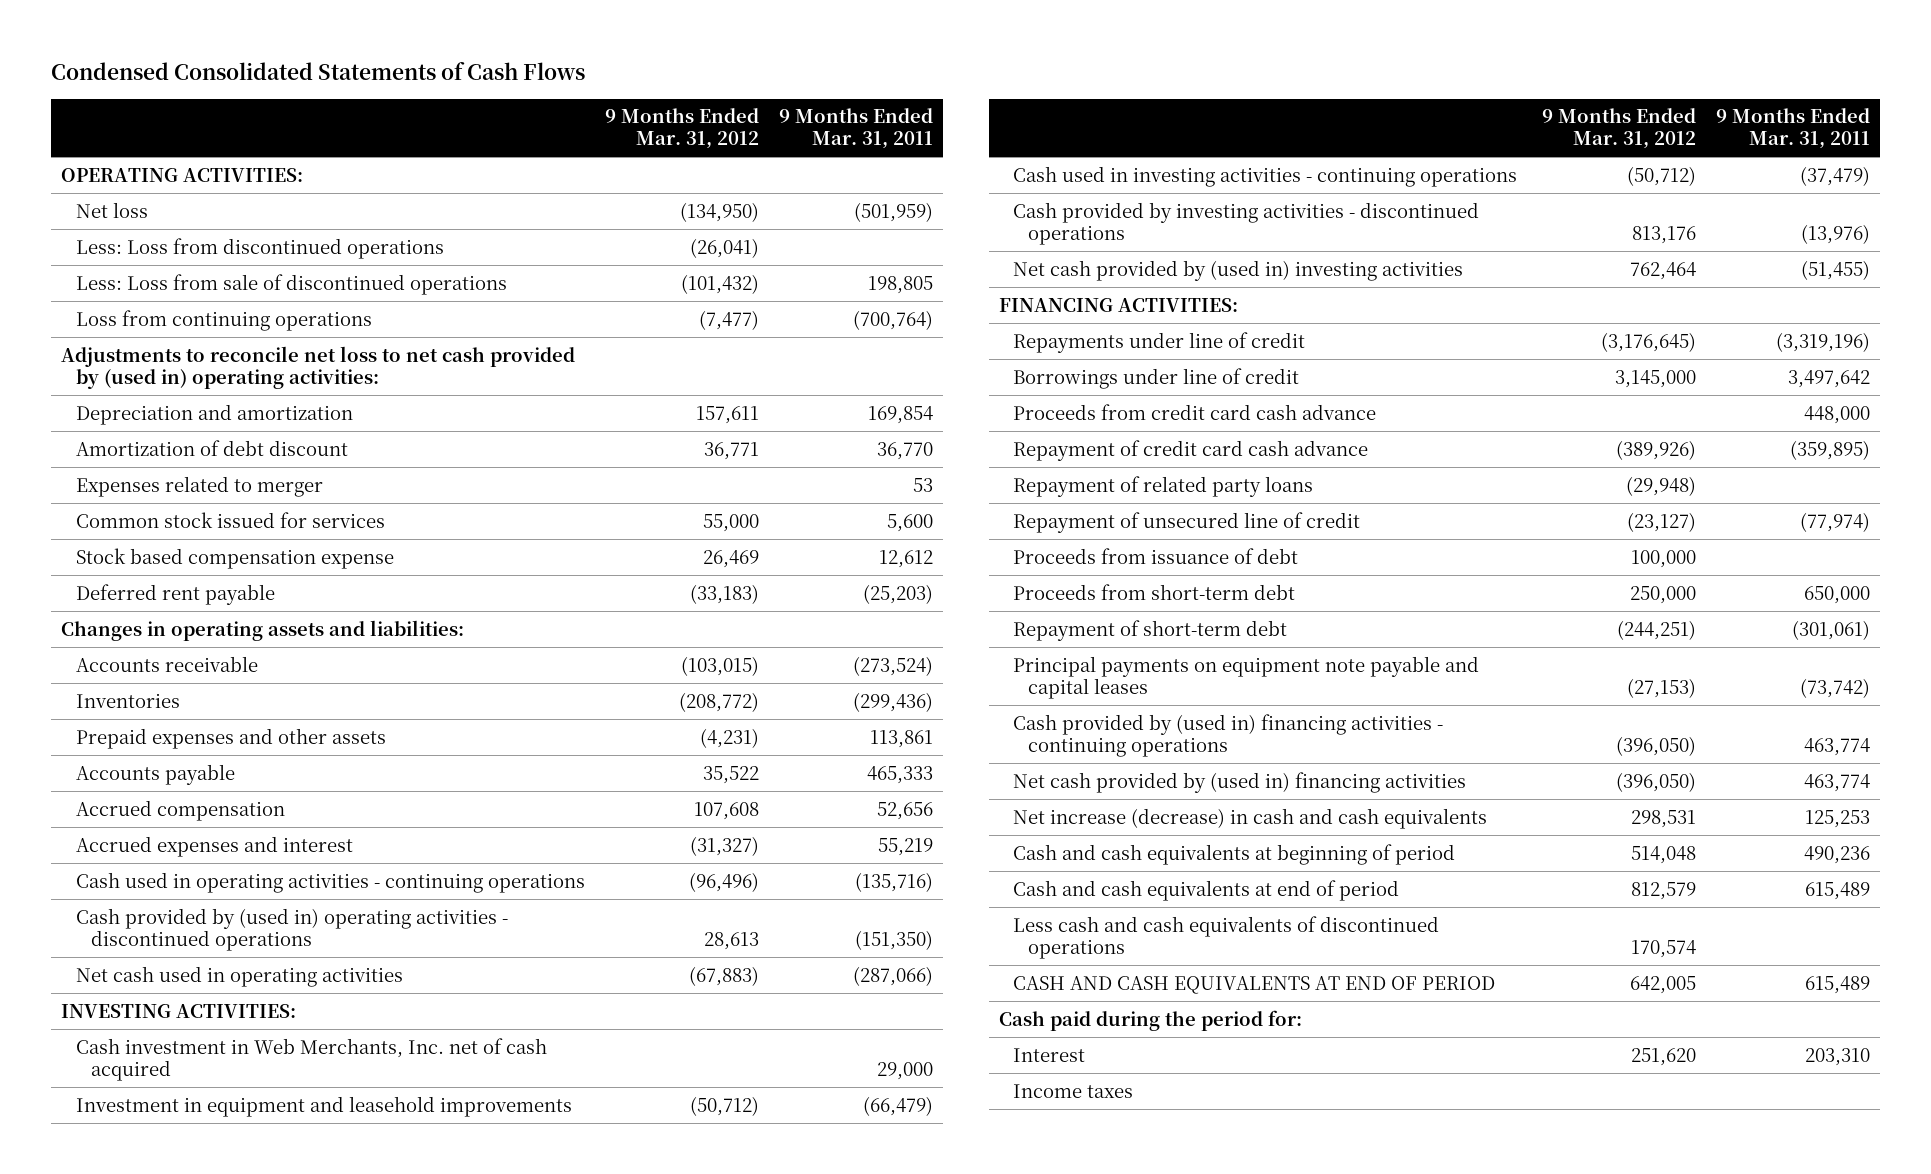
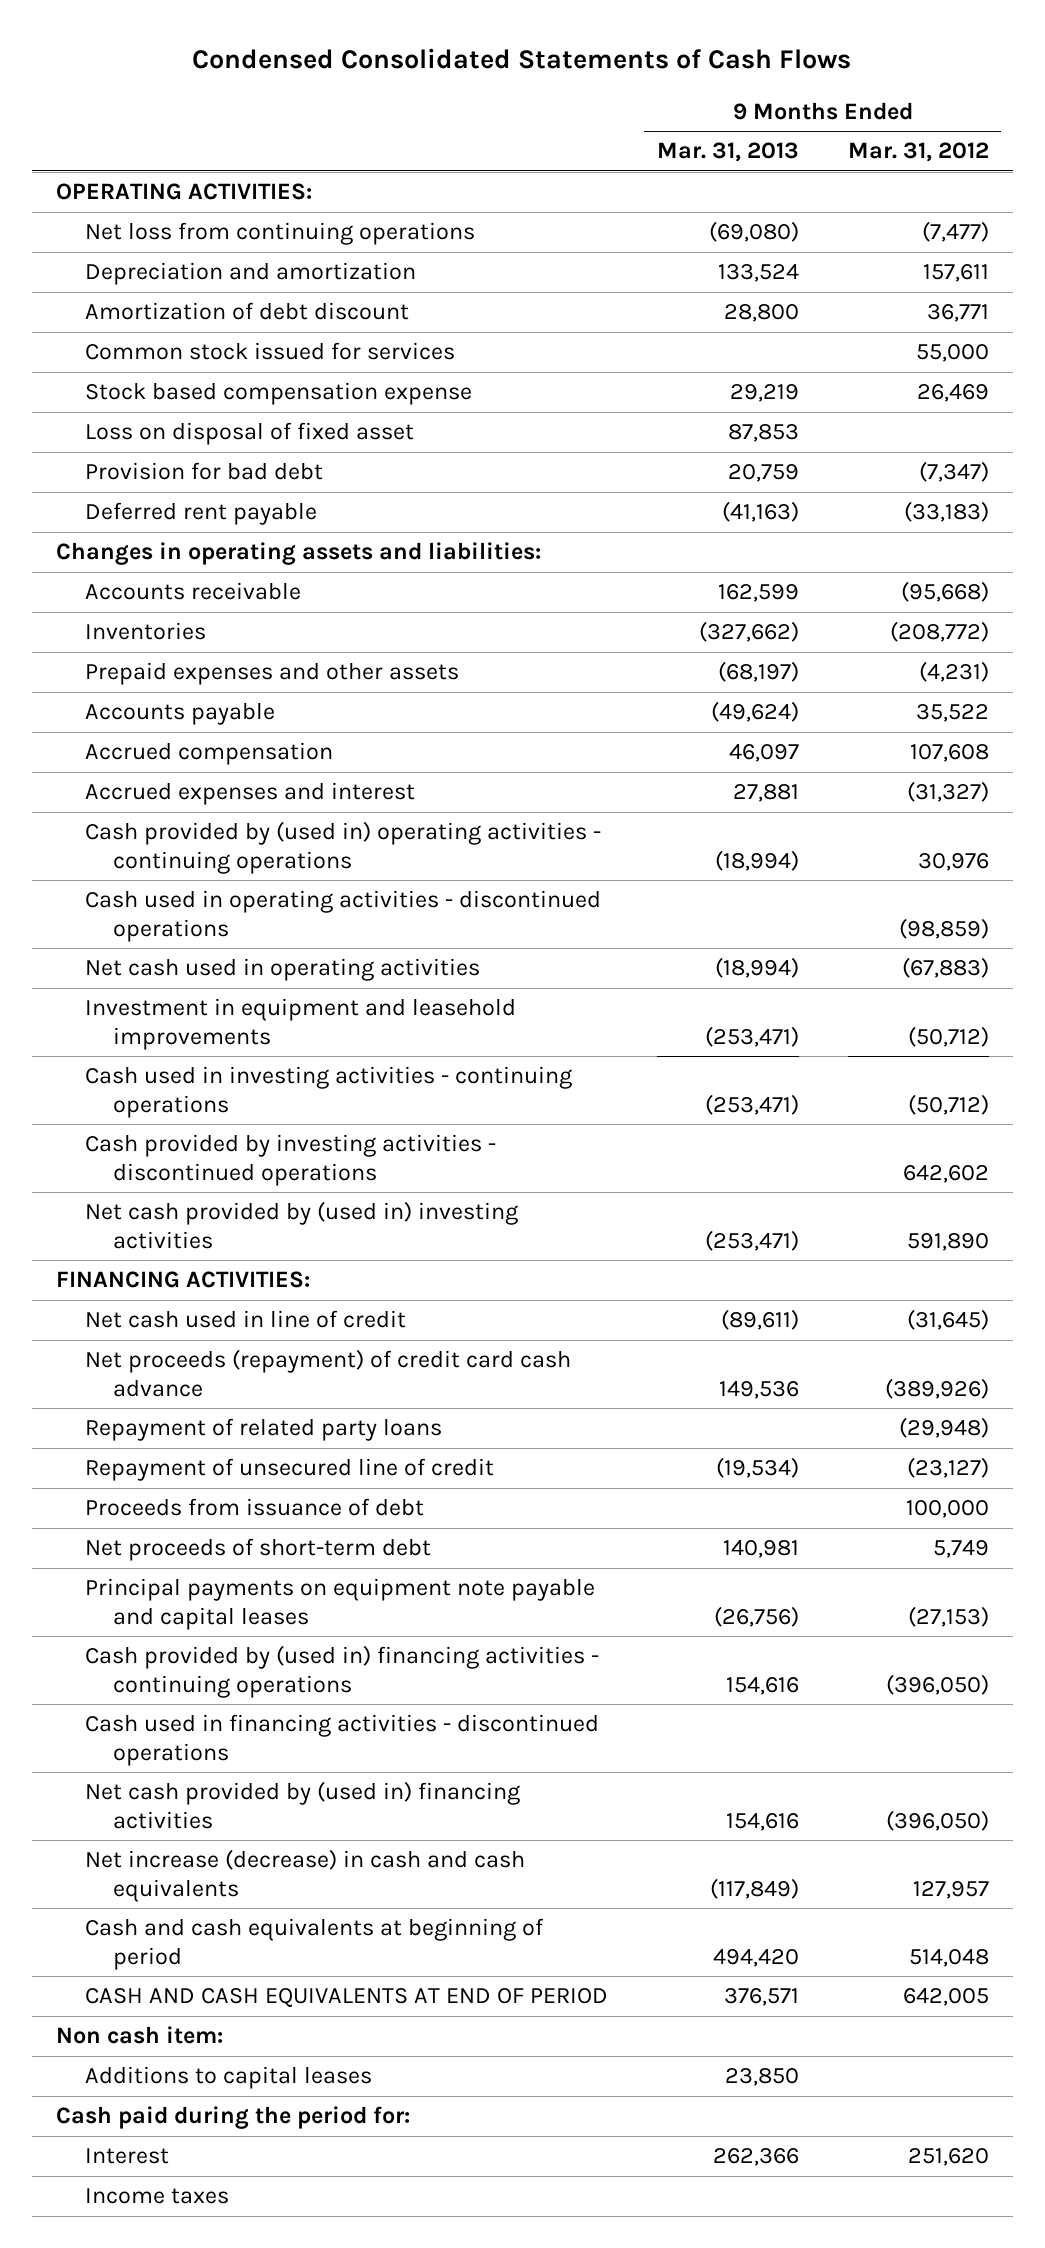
[778,108,933,150] 9 Months Ended Mar. 31, 2011 -> none
none -> [656,142,799,163] Mar. 31, 2013
[76,201,149,218] Net loss -> none
[76,237,445,259] Less: Loss from discontinued operations -> none
[76,273,508,295] Less: Loss from sale of discontinued operations -> none
[61,345,576,389] Adjustments to reconcile net loss to net cash provided by (used in) operating activities: -> none
[76,309,373,331] Loss from continuing operations -> [84,222,475,246] Net loss from continuing operations
[76,475,324,497] Expenses related to merger -> none
none -> [84,422,414,446] Loss on disposal of fixed asset
none -> [84,462,323,481] Provision for bad debt
[680,655,759,676] (103,015) -> [900,581,989,603] (95,668)
[76,871,586,893] Cash used in operating activities - continuing operations -> [84,821,601,874] Cash provided by (used in) operating activities - continuing operations
[688,871,759,892] (96,496) -> [917,852,989,871] 30,976
[76,907,509,951] Cash provided by (used in) operating activities - discontinued operations -> [84,890,601,942] Cash used in operating activities - discontinued operations
[703,931,759,950] 28,613 -> [898,917,989,939] (98,859)
[61,1003,297,1018] INVESTING ACTIVITIES: -> none
[76,1037,548,1081] Cash investment in Web Merchants, Inc. net of cash acquired -> none
[1632,225,1697,244] 813,176 -> [902,1164,989,1183] 642,602
[1630,261,1697,280] 762,464 -> [906,1232,989,1251] 591,890
[1013,331,1306,353] Repayments under line of credit -> none
[1013,403,1377,420] Proceeds from credit card cash advance -> none
[1013,367,1300,389] Borrowings under line of credit -> [84,1310,406,1329] Net cash used in line of credit
[1615,369,1697,388] 3,145,000 -> [906,1309,989,1331] (31,645)
[1013,439,1369,461] Repayment of credit card cash advance -> [84,1349,571,1397] Net proceeds (repayment) of credit card cash advance
[1013,619,1288,641] Repayment of short-term debt -> none
[1013,583,1296,600] Proceeds from short-term debt -> [84,1538,431,1562] Net proceeds of short-term debt
[1630,585,1697,604] 250,000 -> [932,1540,989,1559] 5,749
none -> [84,1714,599,1766] Cash used in financing activities - discontinued operations
[1631,809,1697,828] 298,531 -> [912,1880,989,1899] 127,957
[1013,879,1400,901] Cash and cash equivalents at end of period -> none
[1013,915,1440,959] Less cash and cash equivalents of discontinued operations -> none
none -> [56,2026,224,2045] Non cash item:
none -> [84,2066,372,2090] Additions to capital leases

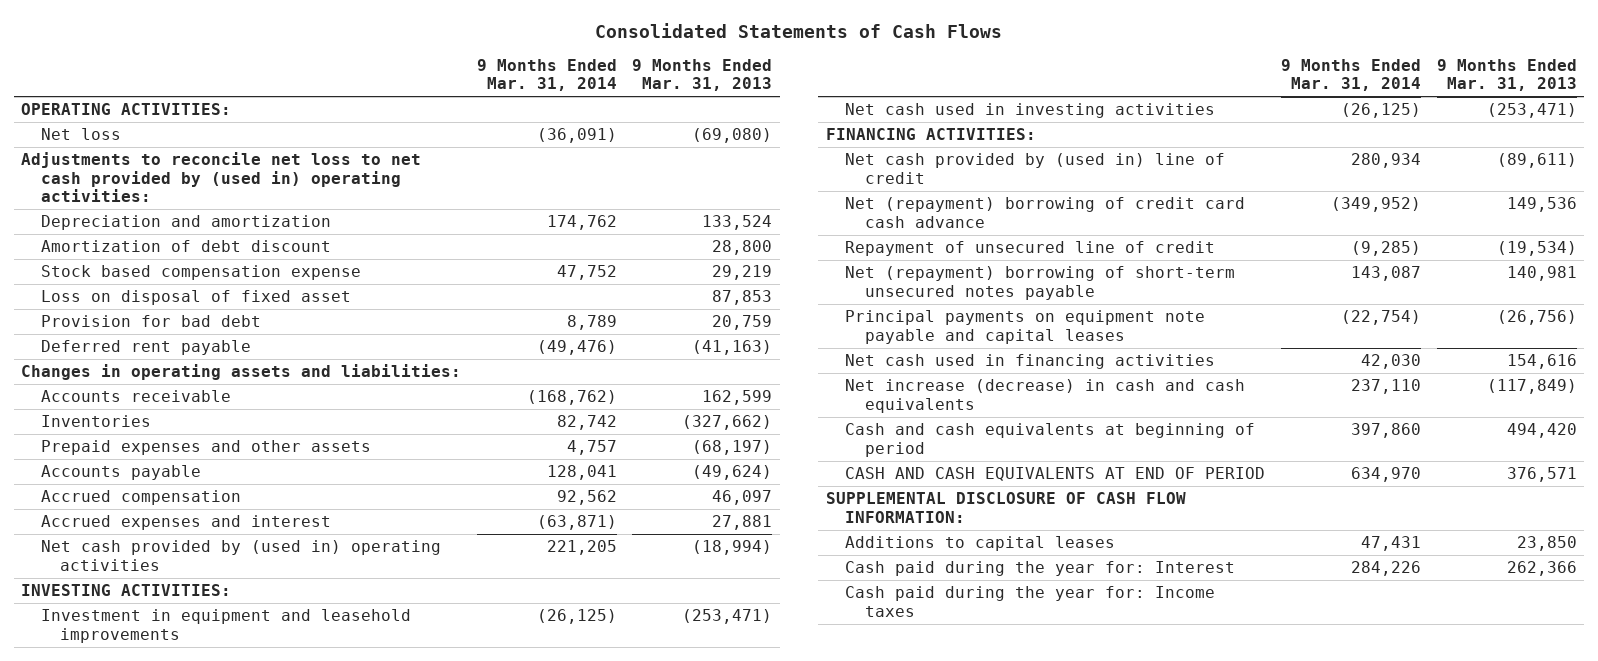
[192,48,852,70] Condensed Consolidated Statements of Cash Flows -> [594,22,1002,38] Consolidated Statements of Cash Flows
[847,142,989,163] Mar. 31, 2012 -> none
none -> [476,59,617,92] 9 Months Ended Mar. 31, 2014
[84,222,475,246] Net loss from continuing operations -> [40,128,121,141] Net loss
none -> [21,152,422,203] Adjustments to reconcile net loss to net cash provided by (used in) operating activities:
[84,342,455,361] Common stock issued for services -> none
[84,821,601,874] Cash provided by (used in) operating activities - continuing operations -> none
[84,890,601,942] Cash used in operating activities - discontinued operations -> none
[84,958,480,982] Net cash used in operating activities -> [40,540,441,571] Net cash provided by (used in) operating activities
none -> [21,584,232,597] INVESTING ACTIVITIES:
[84,1134,496,1186] Cash provided by investing activities - discontinued operations -> none
[84,1201,518,1249] Net cash provided by (used in) investing activities -> none
[84,1066,572,1118] Cash used in investing activities - continuing operations -> [845,103,1216,119] Net cash used in investing activities
[84,1418,442,1442] Repayment of related party loans -> none
[84,1310,406,1329] Net cash used in line of credit -> [845,153,1226,184] Net cash provided by (used in) line of credit
[84,1349,571,1397] Net proceeds (repayment) of credit card cash advance -> [845,197,1246,228] Net (repayment) borrowing of credit card cash advance
[84,1498,424,1517] Proceeds from issuance of debt -> none
[84,1538,431,1562] Net proceeds of short-term debt -> [845,266,1236,300] Net (repayment) borrowing of short-term unsecured notes payable
[84,1645,599,1698] Cash provided by (used in) financing activities - continuing operations -> none
[84,1714,599,1766] Cash used in financing activities - discontinued operations -> none
[84,1781,520,1829] Net cash provided by (used in) financing activities -> [845,354,1216,370] Net cash used in financing activities
[56,2026,224,2045] Non cash item: -> none
none -> [825,492,1186,523] SUPPLEMENTAL DISCLOSURE OF CASH FLOW INFORMATION:
[56,2106,411,2130] Cash paid during the period for: -> none
[84,2148,169,2165] Interest -> [845,561,1236,577] Cash paid during the year for: Interest
[84,2188,229,2205] Income taxes -> [845,586,1216,617] Cash paid during the year for: Income taxes

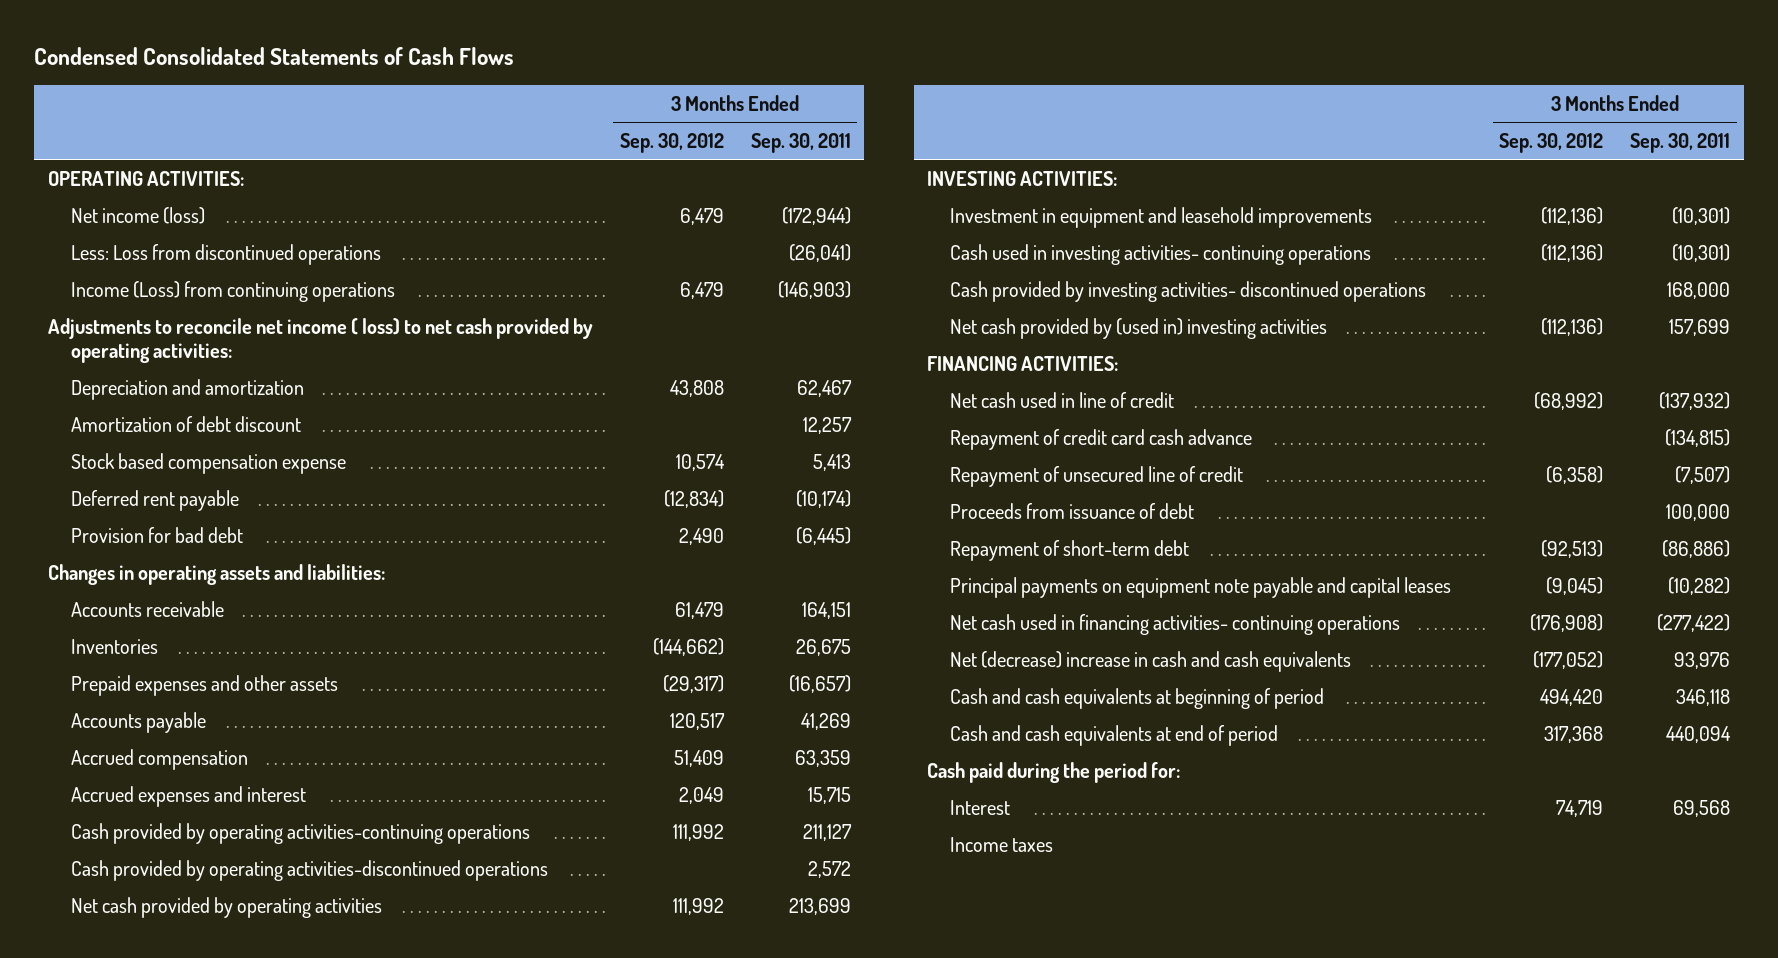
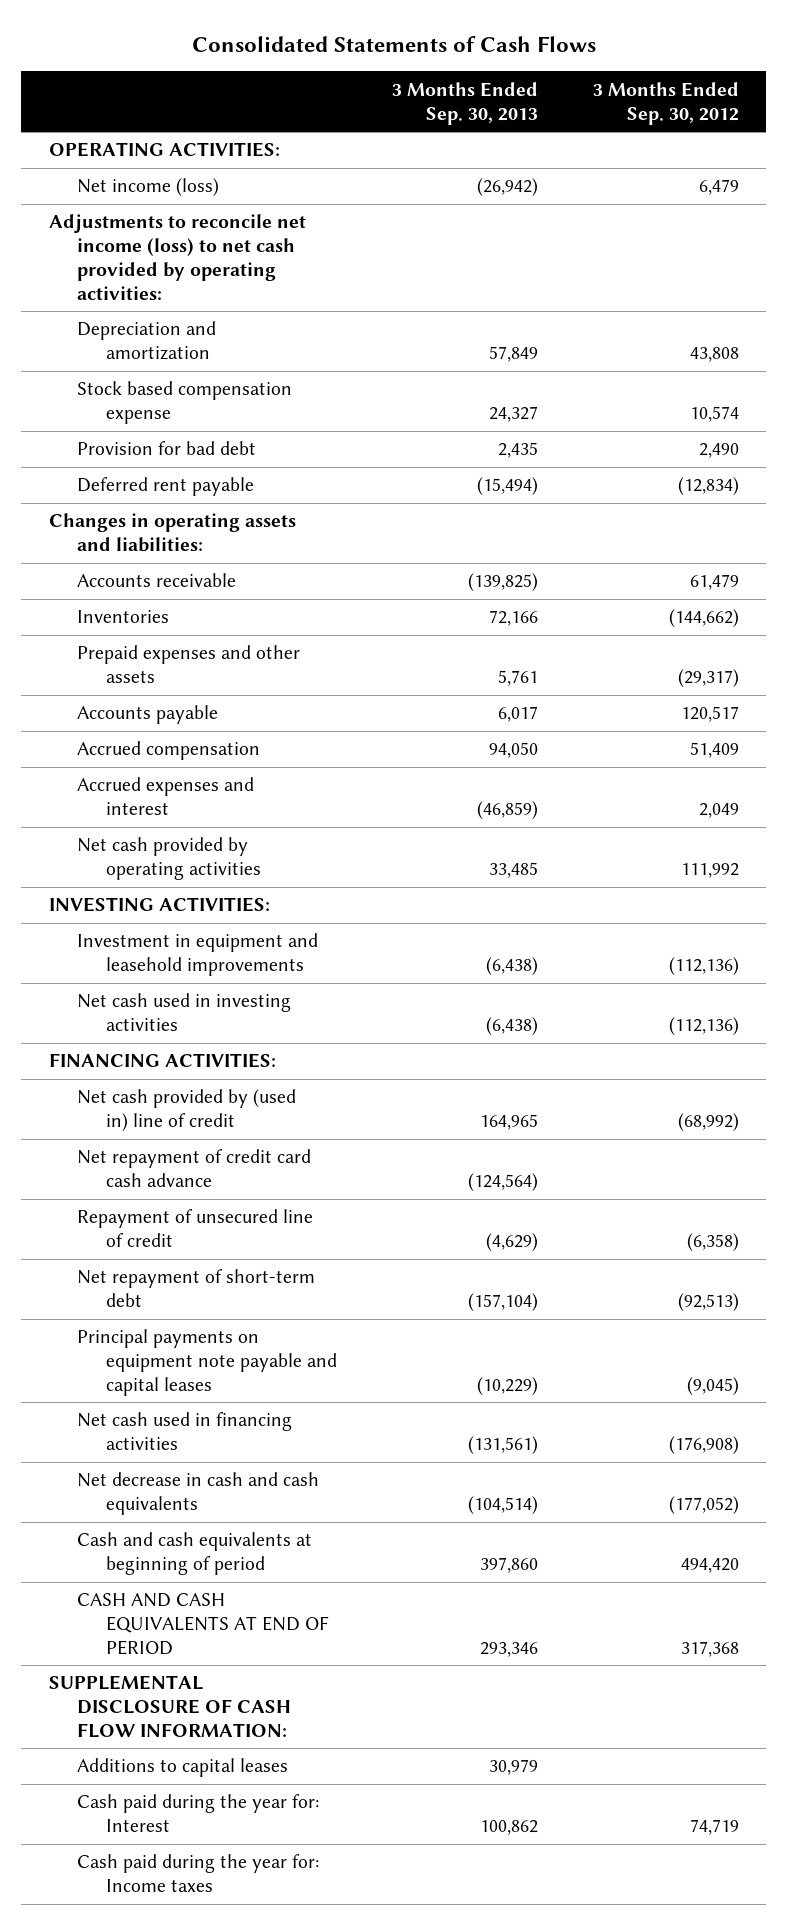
[34,47,515,66] Condensed Consolidated Statements of Cash Flows -> [191,35,596,52] Consolidated Statements of Cash Flows
[750,132,851,153] Sep. 30, 2011 -> none
none -> [392,81,539,125] 3 Months Ended Sep. 30, 2013
[70,243,381,265] Less: Loss from discontinued operations -> none
[70,280,395,302] Income (Loss) from continuing operations -> none
[47,317,593,364] Adjustments to reconcile net income ( loss) to net cash provided by operating activities: -> [48,214,306,300] Adjustments to reconcile net income (loss) to net cash provided by operating activities:
[70,415,301,432] Amortization of debt discount -> none
[70,489,239,511] Deferred rent payable -> [77,477,255,497] Deferred rent payable
[70,822,530,844] Cash provided by operating activities-continuing operations -> none
[70,859,548,881] Cash provided by operating activities-discontinued operations -> none
[950,280,1427,302] Cash provided by investing activities- discontinued operations -> none
[950,317,1328,339] Net cash provided by (used in) investing activities -> none
[950,243,1372,265] Cash used in investing activities- continuing operations -> [77,993,292,1032] Net cash used in investing activities
[950,391,1175,408] Net cash used in line of credit -> [77,1089,297,1132] Net cash provided by (used in) line of credit
[950,428,1253,450] Repayment of credit card cash advance -> [77,1149,312,1188] Net repayment of credit card cash advance
[950,502,1195,519] Proceeds from issuance of debt -> none
[950,539,1190,561] Repayment of short-term debt -> [77,1269,316,1308] Net repayment of short-term debt
[950,613,1401,635] Net cash used in financing activities- continuing operations -> [77,1412,293,1451] Net cash used in financing activities
[950,650,1352,672] Net (decrease) increase in cash and cash equivalents -> [77,1472,320,1516] Net decrease in cash and cash equivalents
[927,761,1181,783] Cash paid during the period for: -> none
[950,724,1279,746] Cash and cash equivalents at end of period -> [77,1593,330,1655] CASH AND CASH EQUIVALENTS AT END OF PERIOD
none -> [48,1675,292,1738] SUPPLEMENTAL DISCLOSURE OF CASH FLOW INFORMATION:
none -> [77,1758,289,1778] Additions to capital leases
[950,799,1011,815] Interest -> [77,1794,320,1833] Cash paid during the year for: Interest
[950,836,1054,852] Income taxes -> [77,1854,320,1893] Cash paid during the year for: Income taxes

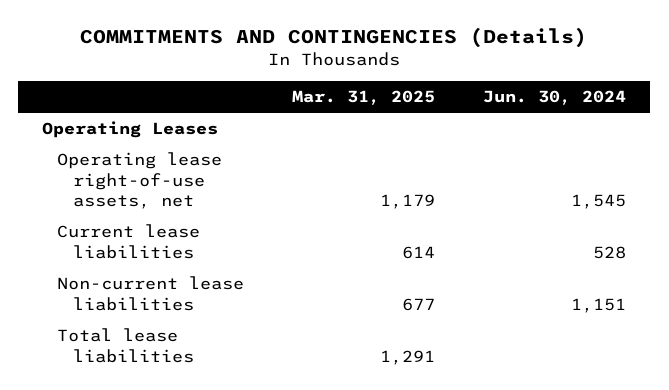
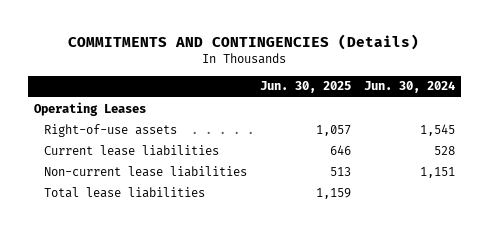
[292,90,436,106] Mar. 31, 2025 -> none
none -> [260,81,352,94] Jun. 30, 2025
[57,152,223,210] Operating lease right-of-use assets, net -> [44,123,178,137] Right-of-use assets

